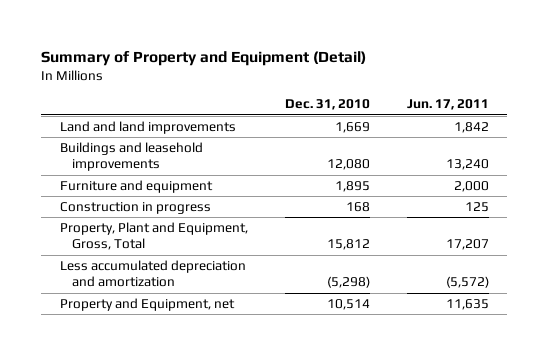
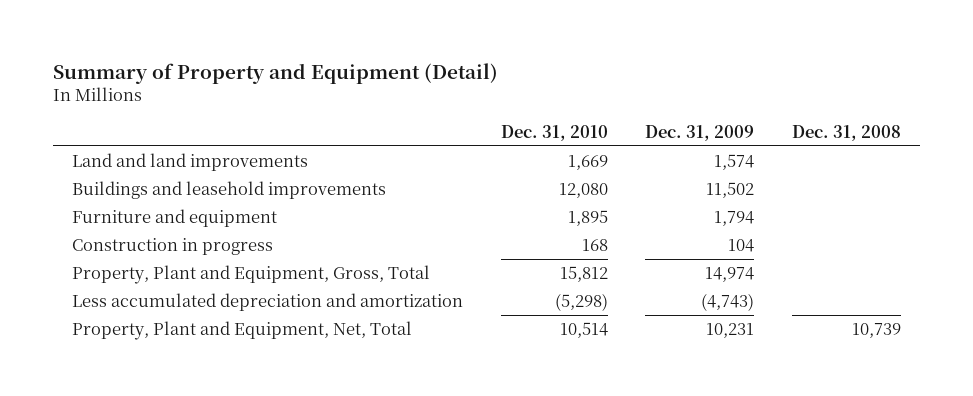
[406,99,489,111] Jun. 17, 2011 -> none
none -> [645,125,755,142] Dec. 31, 2009
none -> [791,125,901,142] Dec. 31, 2008
[59,298,235,312] Property and Equipment, net -> [71,320,412,340] Property, Plant and Equipment, Net, Total

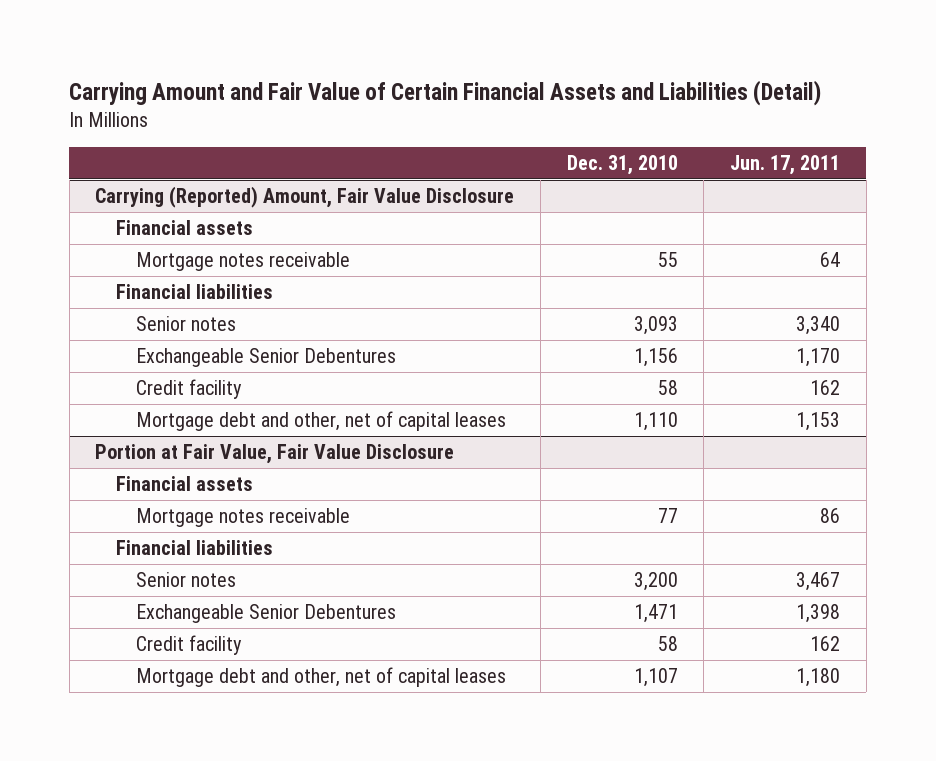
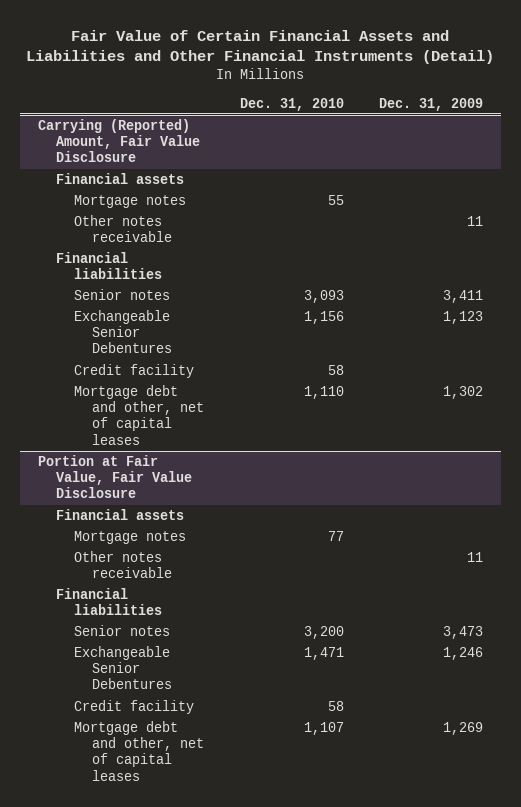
[69,80,822,107] Carrying Amount and Fair Value of Certain Financial Assets and Liabilities (Detail) -> [26,29,495,65] Fair Value of Certain Financial Assets and Liabilities and Other Financial Instruments (Detail)
[730,154,841,175] Jun. 17, 2011 -> none
none -> [379,97,484,111] Dec. 31, 2009
[136,252,351,272] Mortgage notes receivable -> [73,194,186,208] Mortgage notes
none -> [73,214,173,243] Other notes receivable
[136,508,351,528] Mortgage notes receivable -> [73,530,186,544] Mortgage notes
none -> [73,550,173,579] Other notes receivable

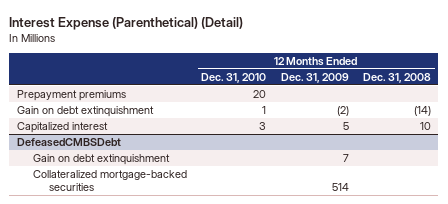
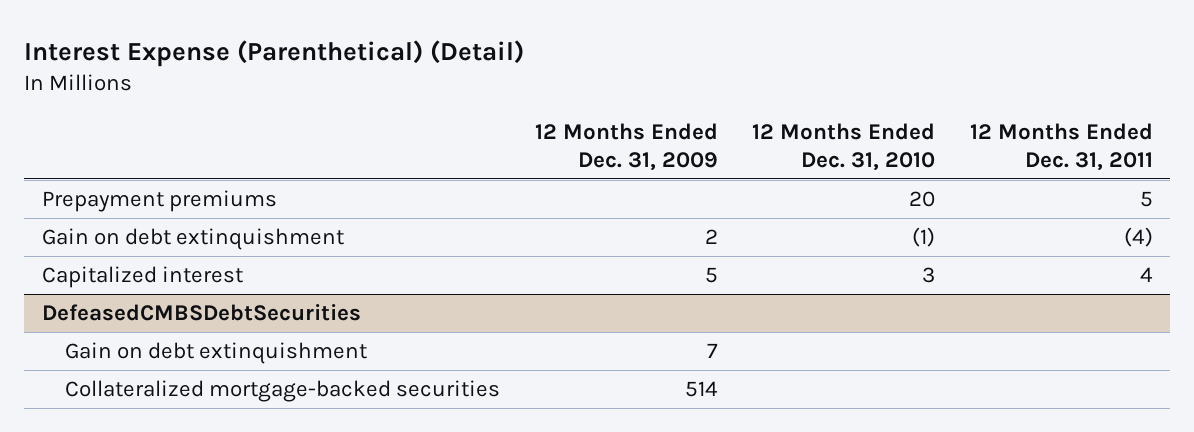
[363,72,432,83] Dec. 31, 2008 -> none
none -> [969,122,1153,172] 12 Months Ended Dec. 31, 2011
[262,106,267,115] 1 -> [912,227,936,248] (1)
[336,106,349,117] (2) -> [704,229,718,245] 2
[16,138,121,148] DefeasedCMBSDebt -> none
none -> [41,304,361,322] DefeasedCMBSDebtSecurities

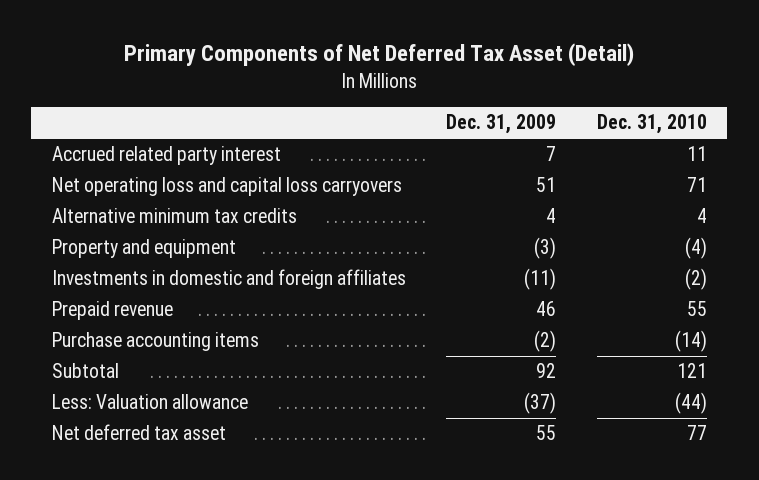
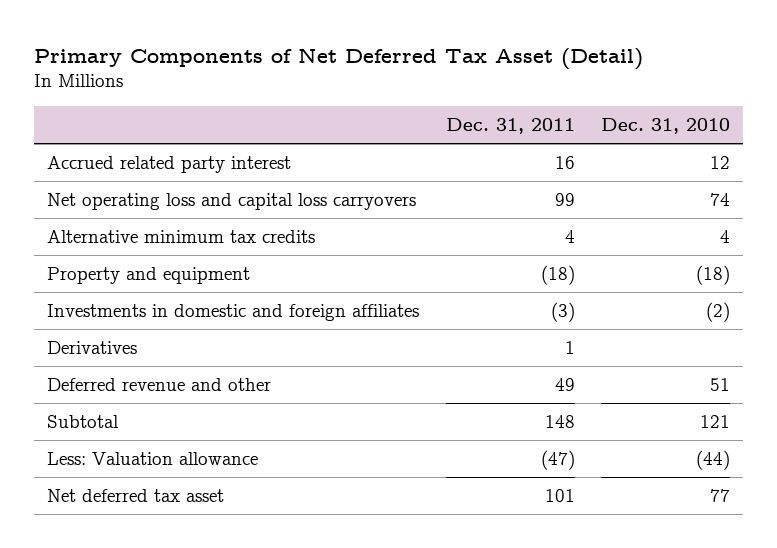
[446,114,557,135] Dec. 31, 2009 -> none
none -> [445,117,575,134] Dec. 31, 2011
[687,146,708,162] 11 -> [709,156,730,170] 12
[687,177,708,193] 71 -> [709,193,730,207] 74
[685,237,708,260] (4) -> [695,265,730,286] (18)
[51,301,173,321] Prepaid revenue -> none
[51,332,259,352] Purchase accounting items -> none
none -> [47,341,138,355] Derivatives
none -> [47,378,272,392] Deferred revenue and other

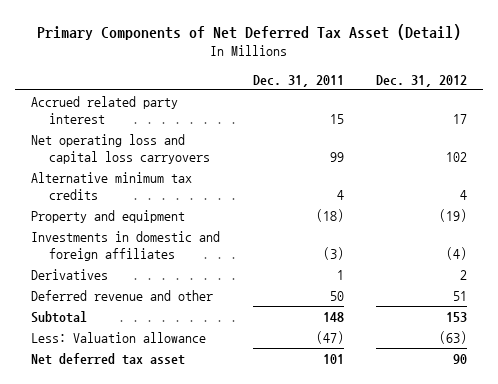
[600,117,730,134] Dec. 31, 2010 -> none
none -> [375,74,467,87] Dec. 31, 2012
[554,156,575,170] 16 -> [329,113,344,124] 15
[554,378,575,392] 49 -> [329,290,344,301] 50

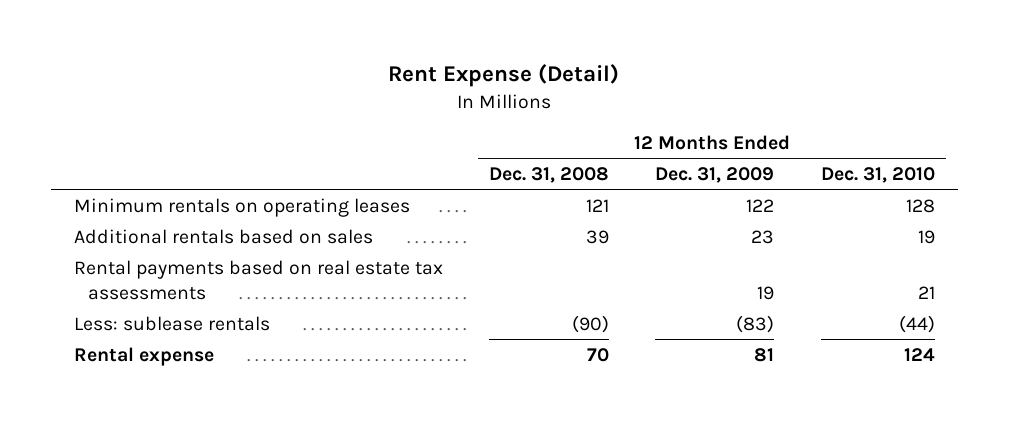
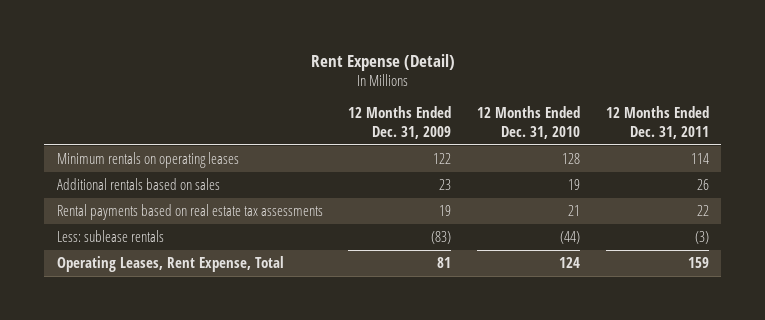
[489,166,610,183] Dec. 31, 2008 -> none
none -> [605,106,709,139] 12 Months Ended Dec. 31, 2011
[74,346,215,366] Rental expense -> [56,256,284,273] Operating Leases, Rent Expense, Total

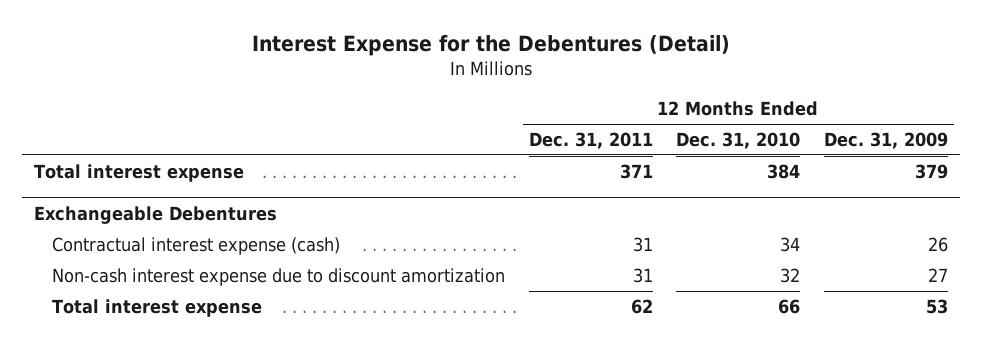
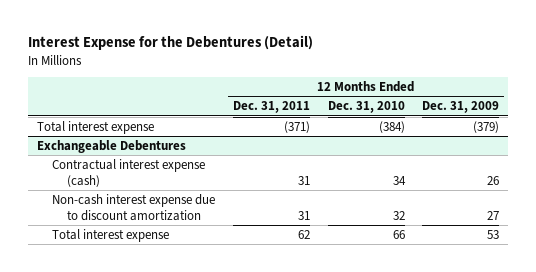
[619,164,653,180] 371 -> [283,120,310,133] (371)
[767,164,801,180] 384 -> [378,120,405,133] (384)
[915,164,949,180] 379 -> [473,120,500,133] (379)

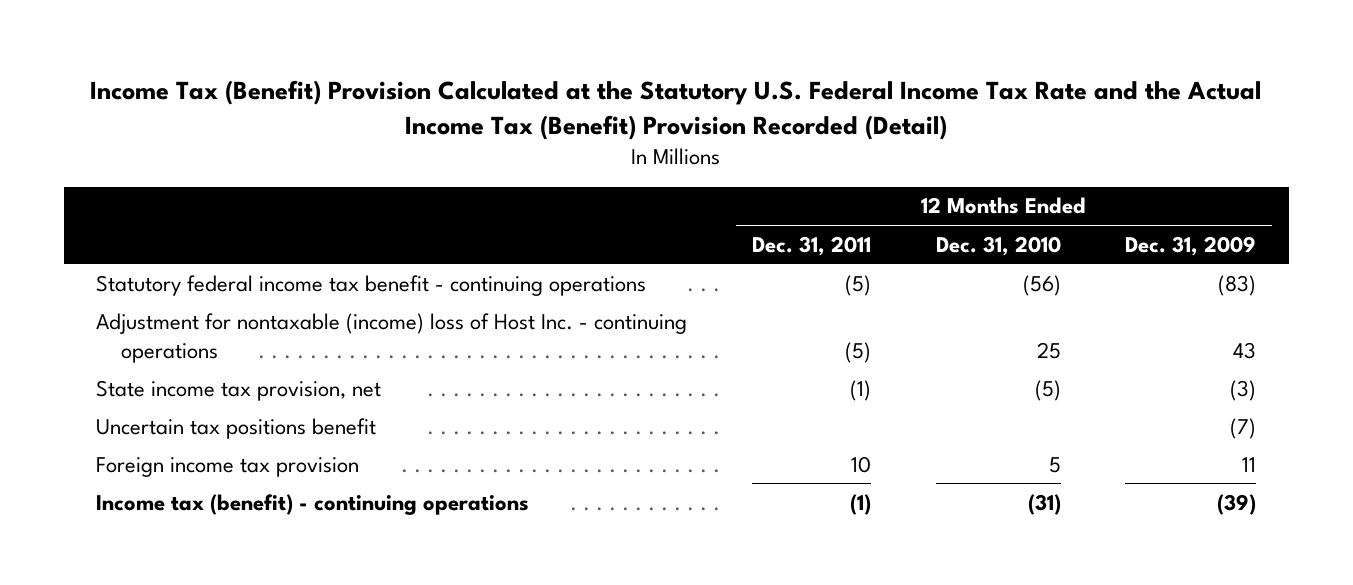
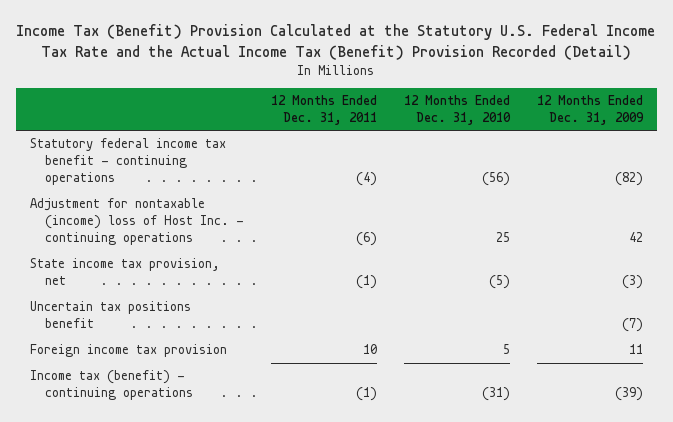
[845,274,872,296] (5) -> [356,172,378,187] (4)
[1218,274,1257,296] (83) -> [615,172,644,187] (82)
[845,341,872,363] (5) -> [356,232,378,247] (6)
[1233,341,1257,359] 43 -> [629,232,644,243] 42

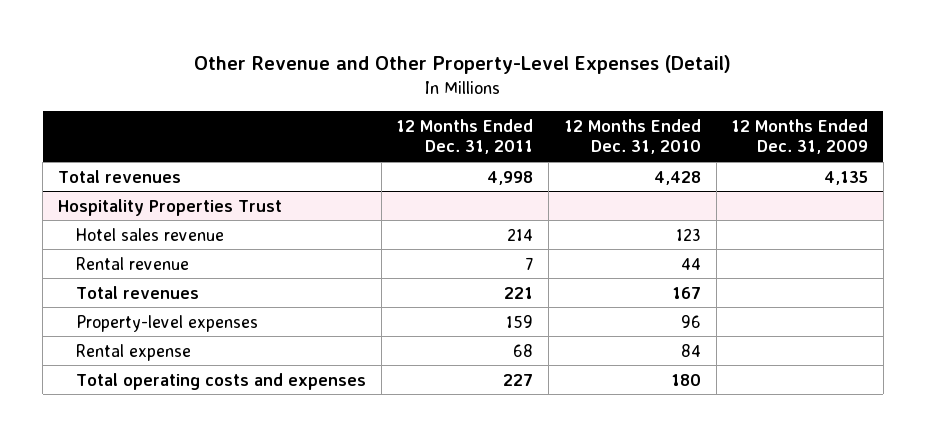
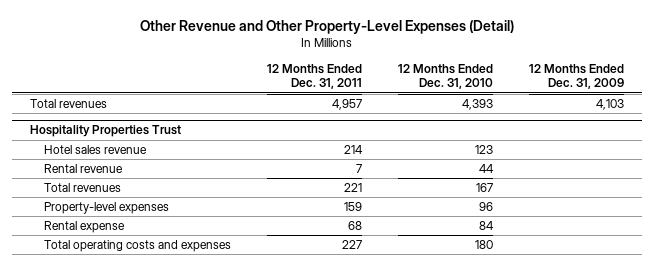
[487,170,534,185] 4,998 -> [331,99,362,111] 4,957
[653,170,701,185] 4,428 -> [461,99,493,111] 4,393
[824,170,869,185] 4,135 -> [596,99,625,111] 4,103

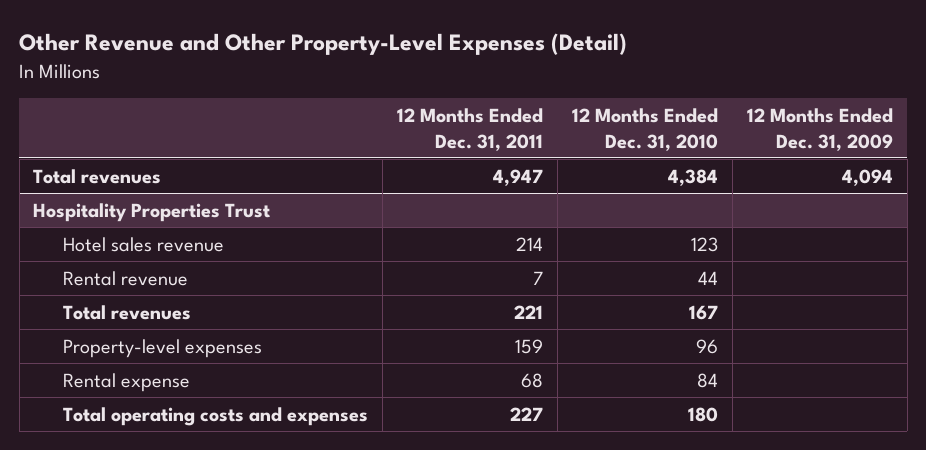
[331,99,362,111] 4,957 -> [493,168,544,186] 4,947
[461,99,493,111] 4,393 -> [667,168,718,186] 4,384
[596,99,625,111] 4,103 -> [841,168,893,186] 4,094

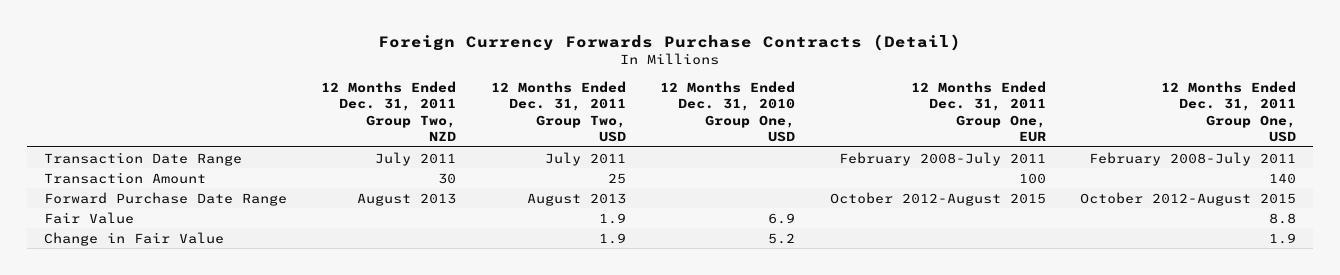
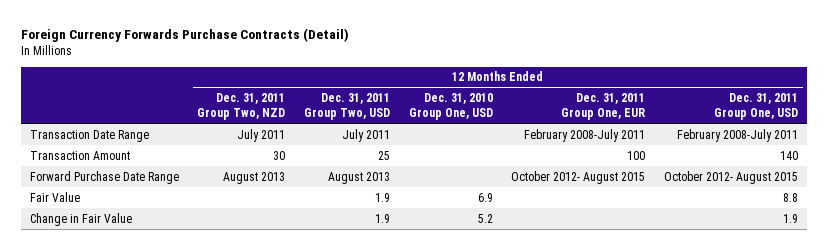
[829,191,1046,206] October 2012-August 2015 -> [511,170,646,184] October 2012- August 2015
[1080,191,1297,206] October 2012-August 2015 -> [664,170,799,184] October 2012- August 2015

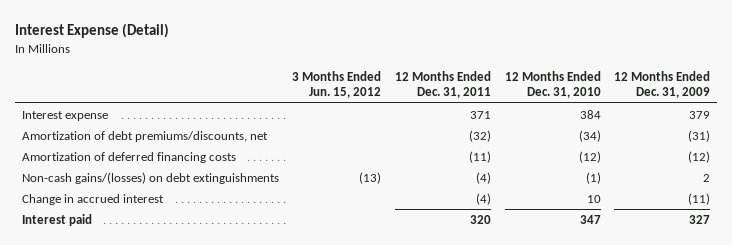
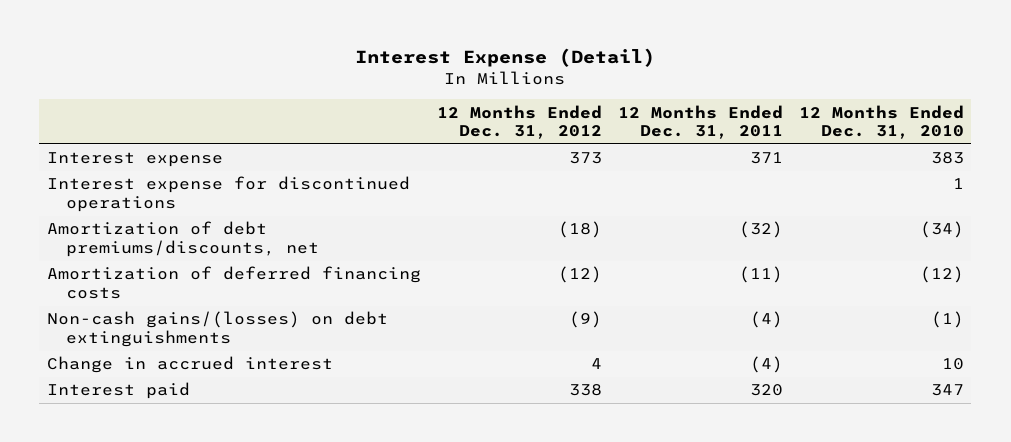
[292,70,382,99] 3 Months Ended Jun. 15, 2012 -> none
[614,70,711,99] 12 Months Ended Dec. 31, 2009 -> none
none -> [437,104,603,140] 12 Months Ended Dec. 31, 2012
[579,109,601,119] 384 -> [930,152,964,165] 383
none -> [47,176,411,213] Interest expense for discontinued operations

